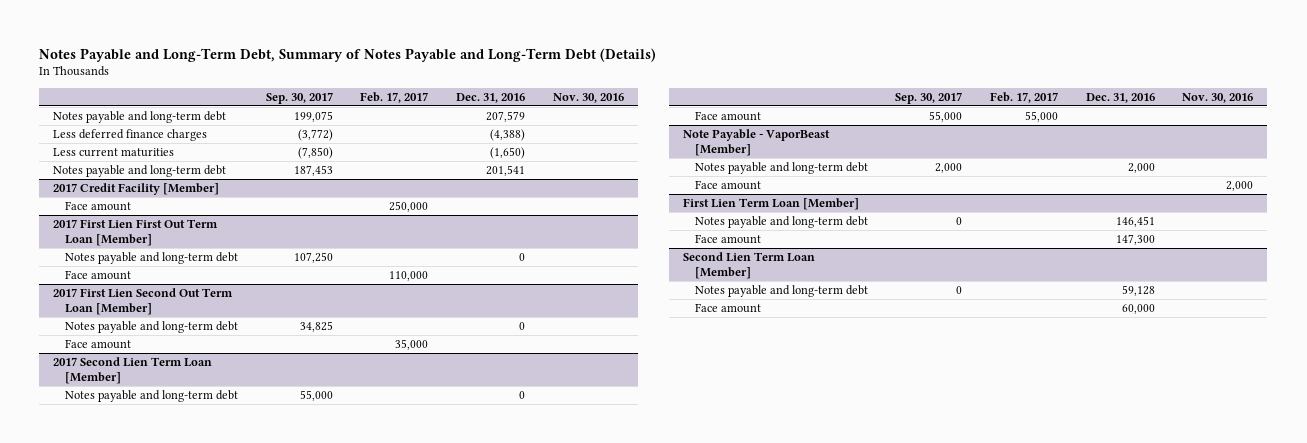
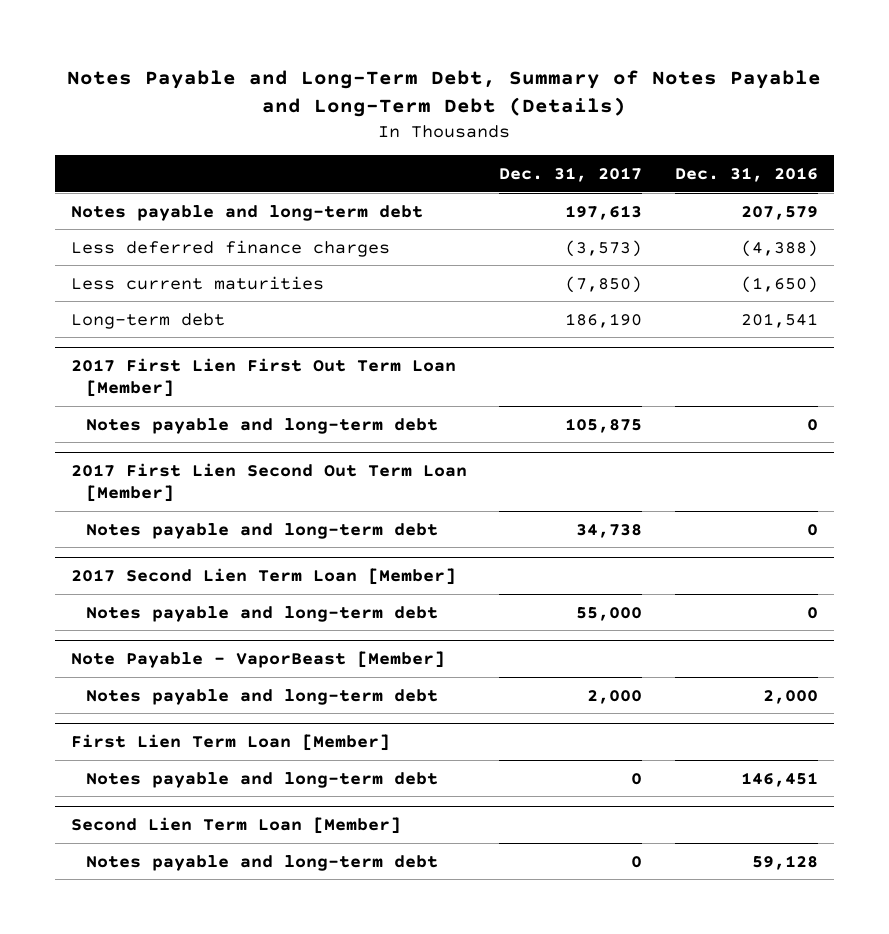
[265,91,333,104] Sep. 30, 2017 -> none
[360,91,429,103] Feb. 17, 2017 -> none
[552,92,624,103] Nov. 30, 2016 -> none
none -> [499,166,643,182] Dec. 31, 2017
[53,183,220,196] 2017 Credit Facility [Member] -> none
[65,201,132,212] Face amount -> none
[53,165,227,178] Notes payable and long-term debt -> [71,312,226,329] Long-term debt
[65,270,132,281] Face amount -> none
[65,339,132,350] Face amount -> none
[694,111,761,122] Face amount -> none
[694,180,761,191] Face amount -> none
[694,234,761,245] Face amount -> none
[694,303,761,314] Face amount -> none

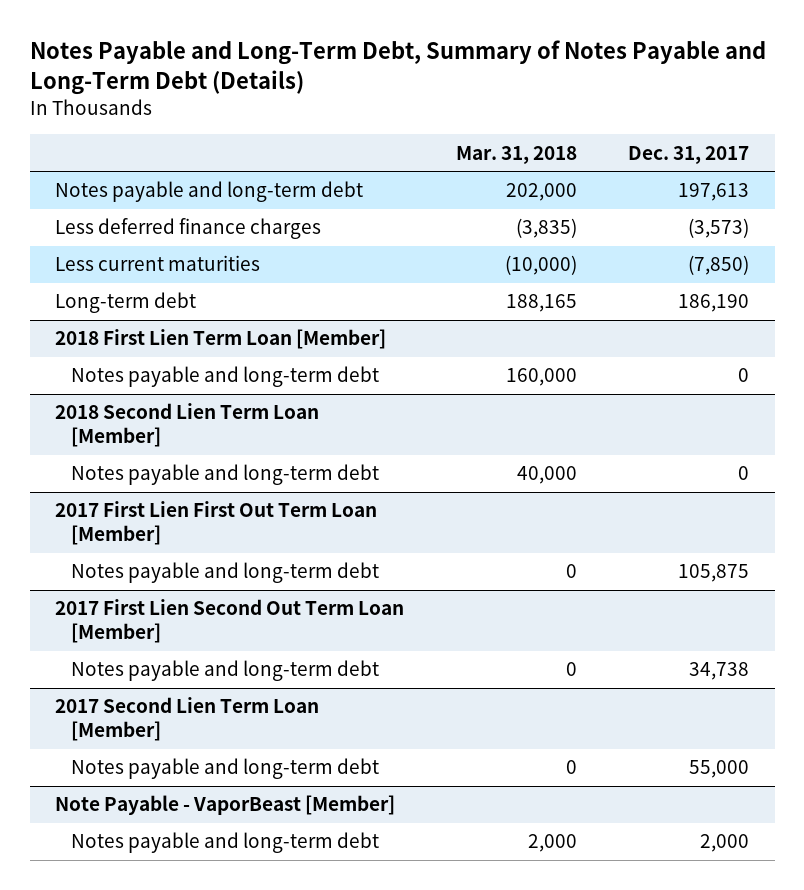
[674,166,818,182] Dec. 31, 2016 -> none
none -> [455,145,577,164] Mar. 31, 2018
none -> [55,329,387,350] 2018 First Lien Term Loan [Member]
none -> [70,366,379,388] Notes payable and long-term debt
none -> [55,403,320,448] 2018 Second Lien Term Loan [Member]
none -> [70,464,379,486] Notes payable and long-term debt
[71,734,391,752] First Lien Term Loan [Member] -> none
[85,771,438,788] Notes payable and long-term debt -> none
[71,817,402,835] Second Lien Term Loan [Member] -> none
[85,854,438,871] Notes payable and long-term debt -> none

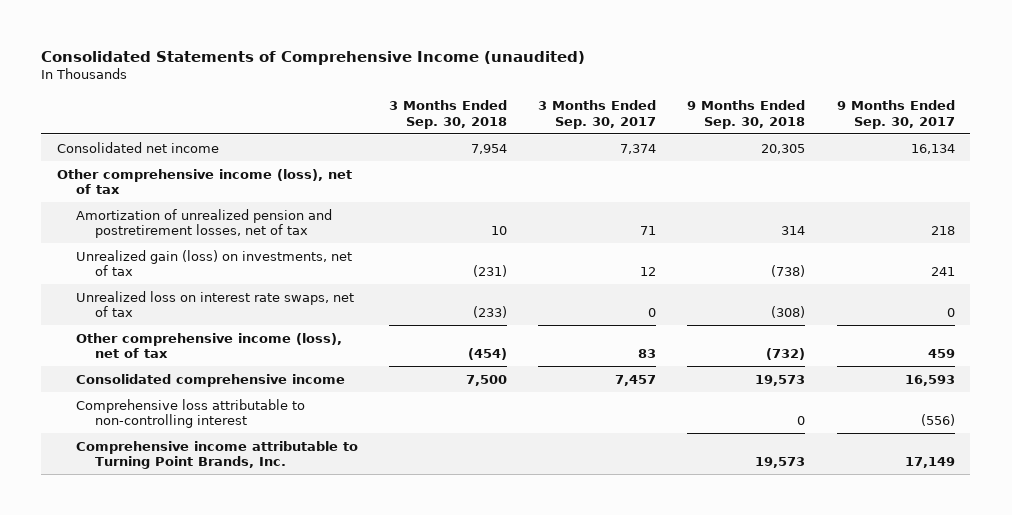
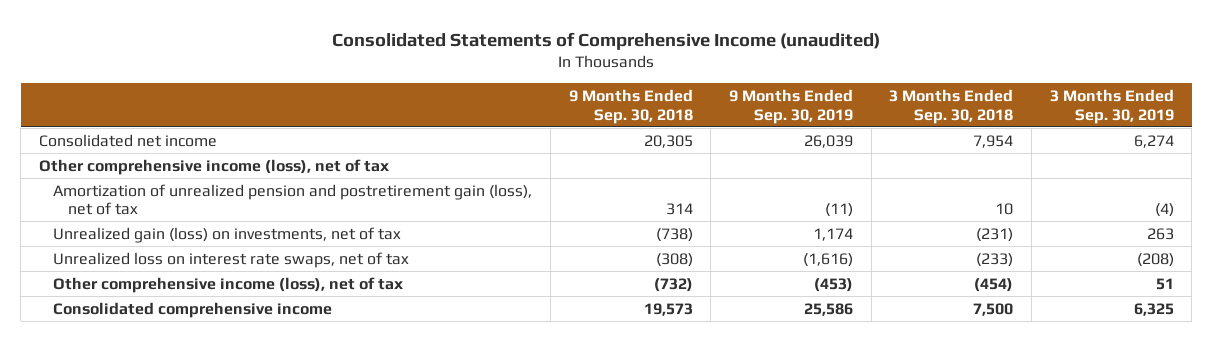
[538,99,657,129] 3 Months Ended Sep. 30, 2017 -> none
[836,99,955,129] 9 Months Ended Sep. 30, 2017 -> none
none -> [729,88,854,124] 9 Months Ended Sep. 30, 2019
none -> [1049,88,1174,124] 3 Months Ended Sep. 30, 2019
[75,208,332,239] Amortization of unrealized pension and postretirement losses, net of tax -> [53,183,533,216] Amortization of unrealized pension and postretirement gain (loss), net of tax
[75,398,305,429] Comprehensive loss attributable to non-controlling interest -> none
[75,440,358,470] Comprehensive income attributable to Turning Point Brands, Inc. -> none

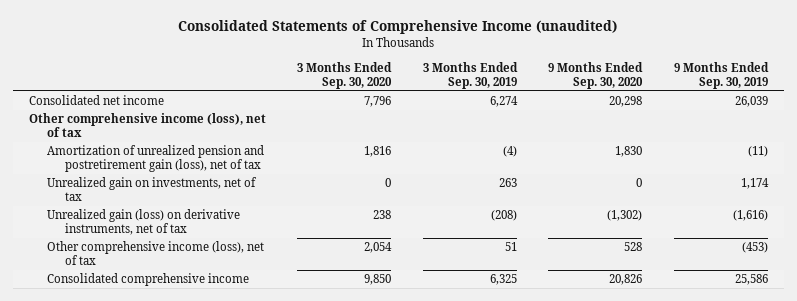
[568,88,693,124] 9 Months Ended Sep. 30, 2018 -> none
[889,88,1014,124] 3 Months Ended Sep. 30, 2018 -> none
none -> [297,62,393,90] 3 Months Ended Sep. 30, 2020
none -> [548,62,644,90] 9 Months Ended Sep. 30, 2020
[53,226,402,243] Unrealized gain (loss) on investments, net of tax -> [46,177,257,202] Unrealized gain on investments, net of tax
[53,251,410,268] Unrealized loss on interest rate swaps, net of tax -> [46,209,240,236] Unrealized gain (loss) on derivative instruments, net of tax

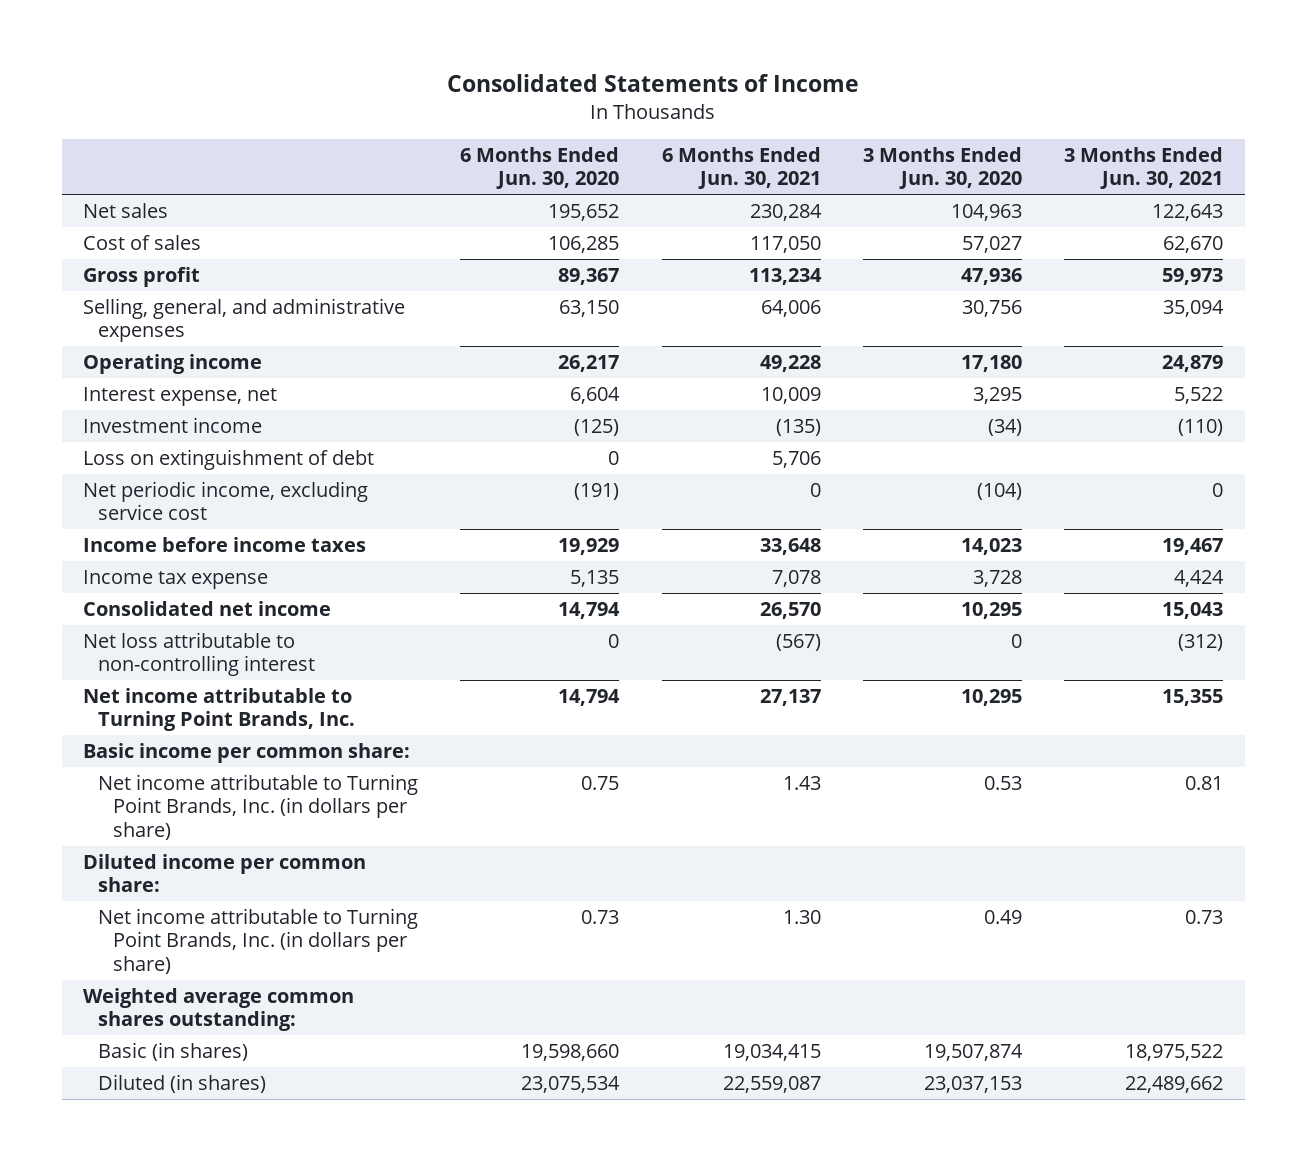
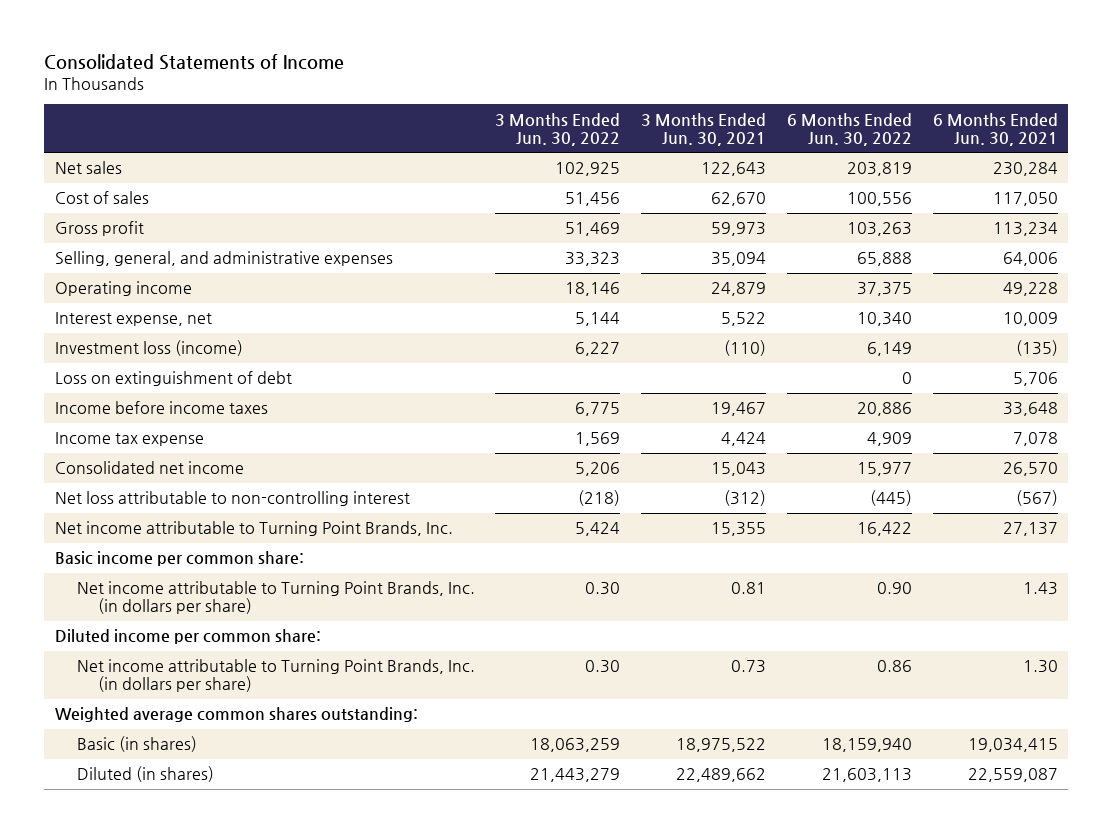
[460,146,620,190] 6 Months Ended Jun. 30, 2020 -> none
[863,146,1023,190] 3 Months Ended Jun. 30, 2020 -> none
none -> [495,112,621,146] 3 Months Ended Jun. 30, 2022
none -> [787,112,913,146] 6 Months Ended Jun. 30, 2022
[82,416,262,433] Investment income -> [54,340,243,357] Investment loss (income)
[82,480,368,521] Net periodic income, excluding service cost -> none

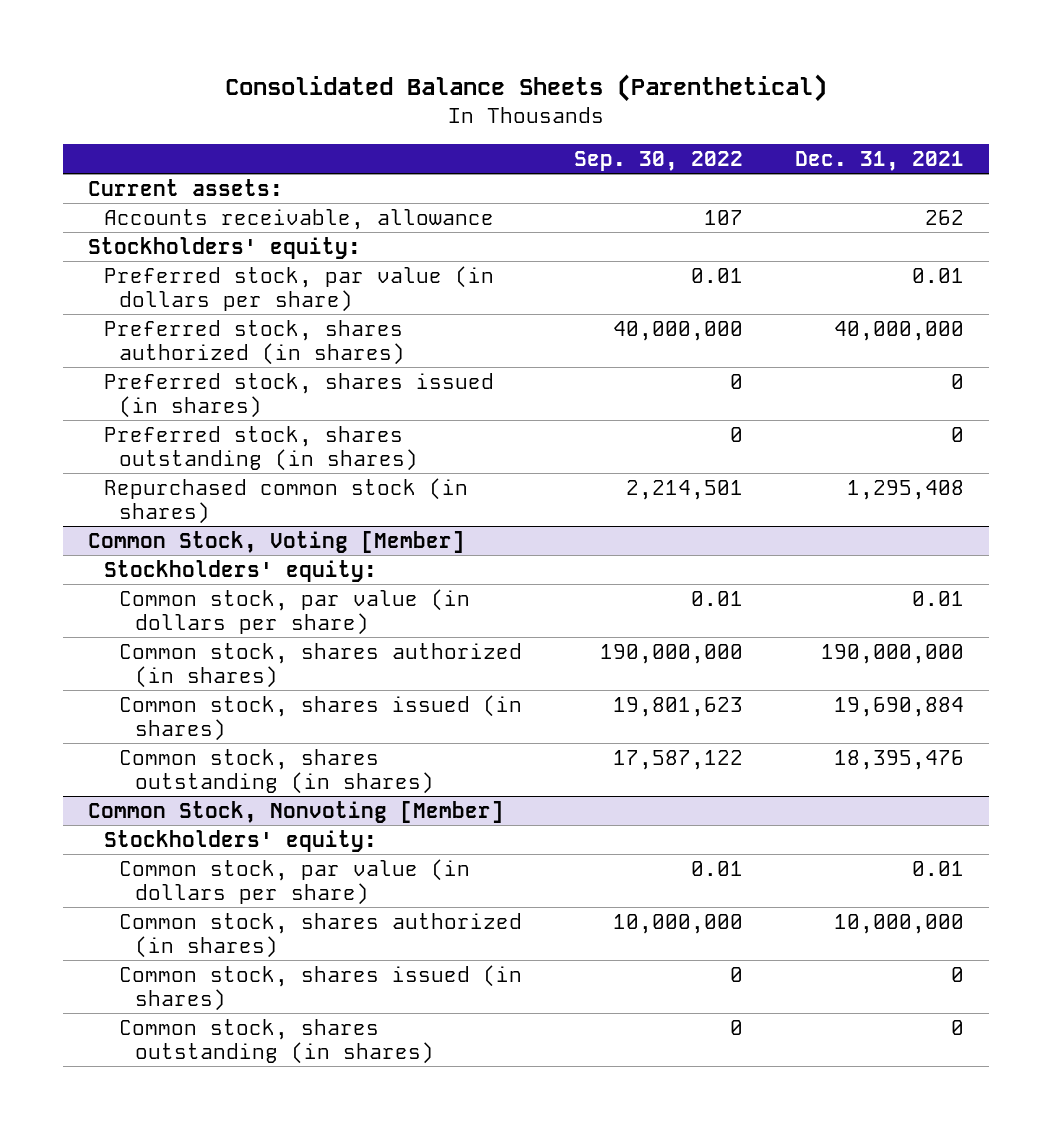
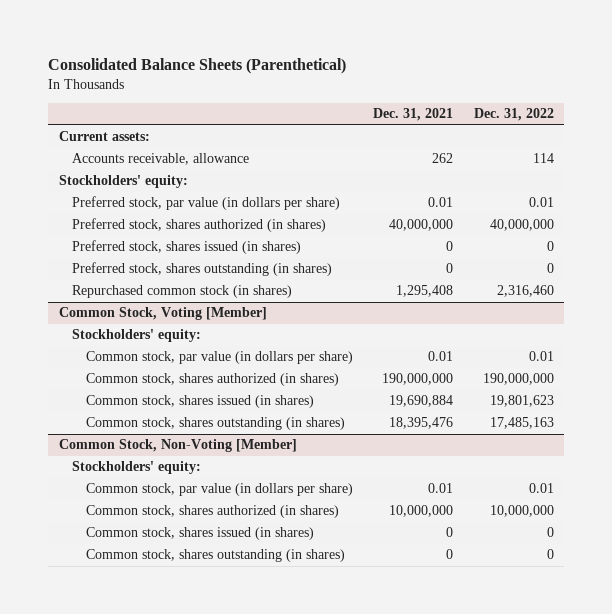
[573,150,743,171] Sep. 30, 2022 -> none
none -> [473,108,554,122] Dec. 31, 2022
[88,800,505,823] Common Stock, Nonvoting [Member] -> [58,439,297,453] Common Stock, Non-Voting [Member]

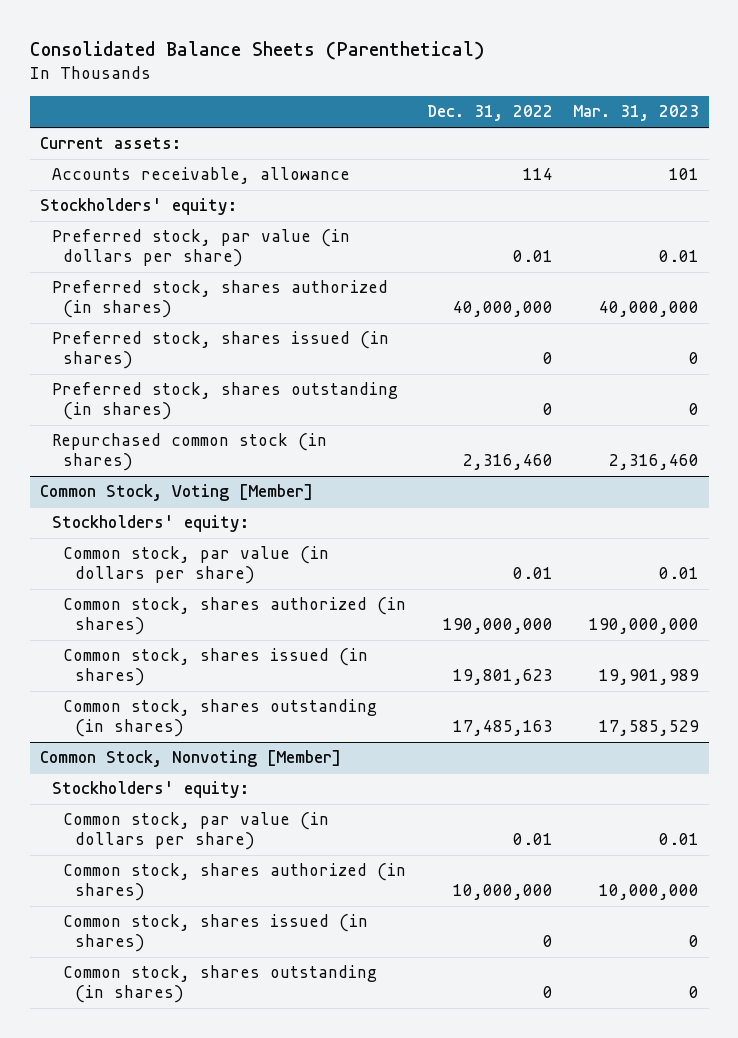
[373,108,454,122] Dec. 31, 2021 -> none
none -> [572,105,699,122] Mar. 31, 2023
[58,439,297,453] Common Stock, Non-Voting [Member] -> [39,750,341,768] Common Stock, Nonvoting [Member]

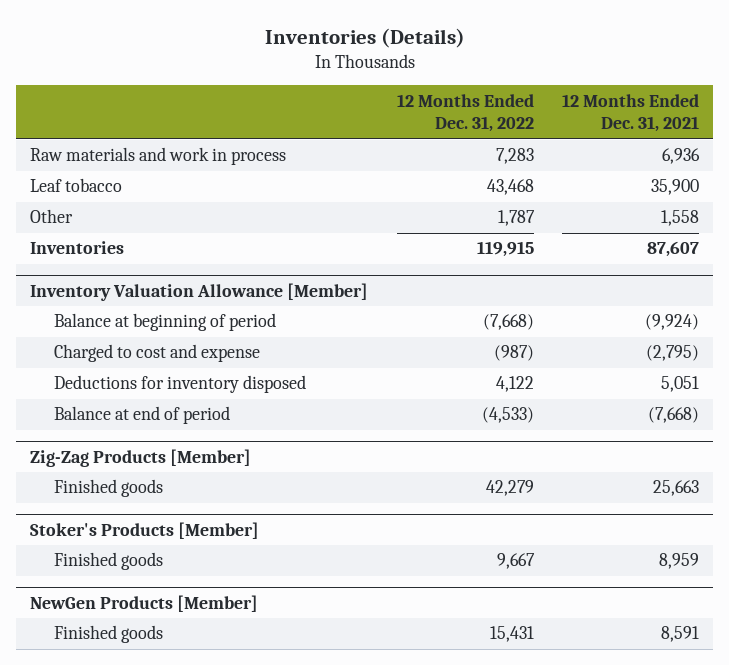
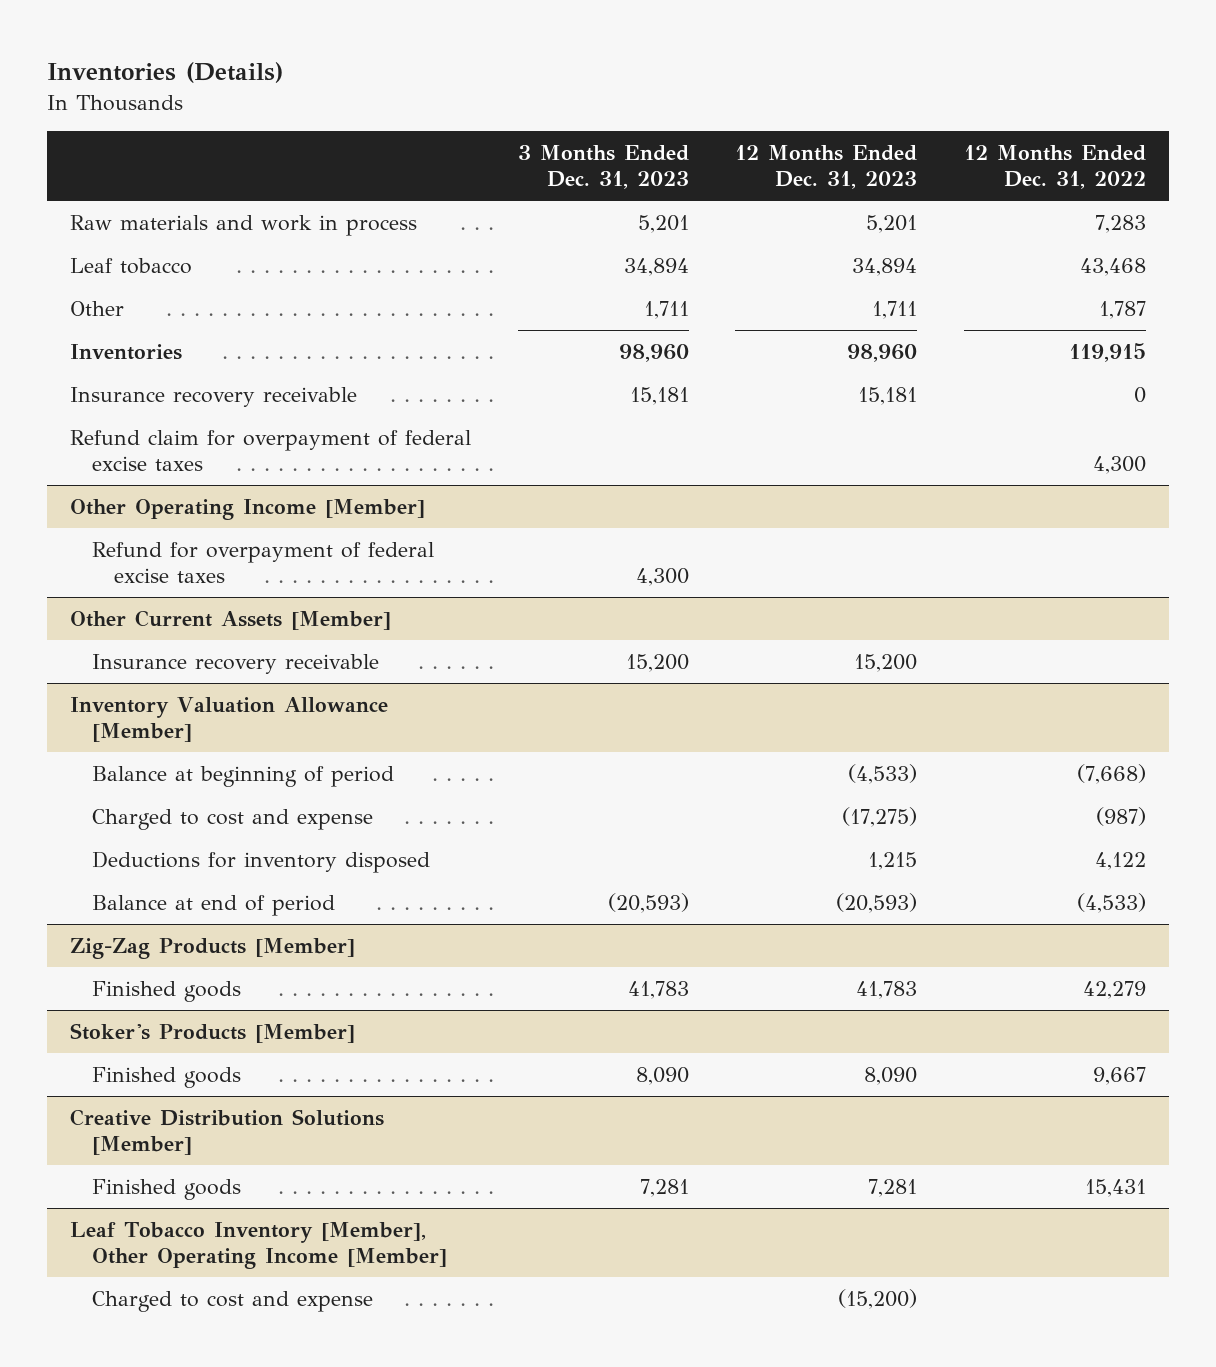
[562,93,700,133] 12 Months Ended Dec. 31, 2021 -> none
none -> [517,145,689,190] 3 Months Ended Dec. 31, 2023
none -> [735,145,918,190] 12 Months Ended Dec. 31, 2023
none -> [70,386,358,407] Insurance recovery receivable
none -> [70,429,472,471] Refund claim for overpayment of federal excise taxes
none -> [70,498,426,520] Other Operating Income [Member]
none -> [92,541,435,583] Refund for overpayment of federal excise taxes
none -> [70,609,392,630] Other Current Assets [Member]
none -> [92,653,380,674] Insurance recovery receivable
[30,594,259,612] NewGen Products [Member] -> none
none -> [70,1108,385,1155] Creative Distribution Solutions [Member]
none -> [70,1221,448,1269] Leaf Tobacco Inventory [Member], Other Operating Income [Member]
none -> [92,1290,374,1312] Charged to cost and expense

